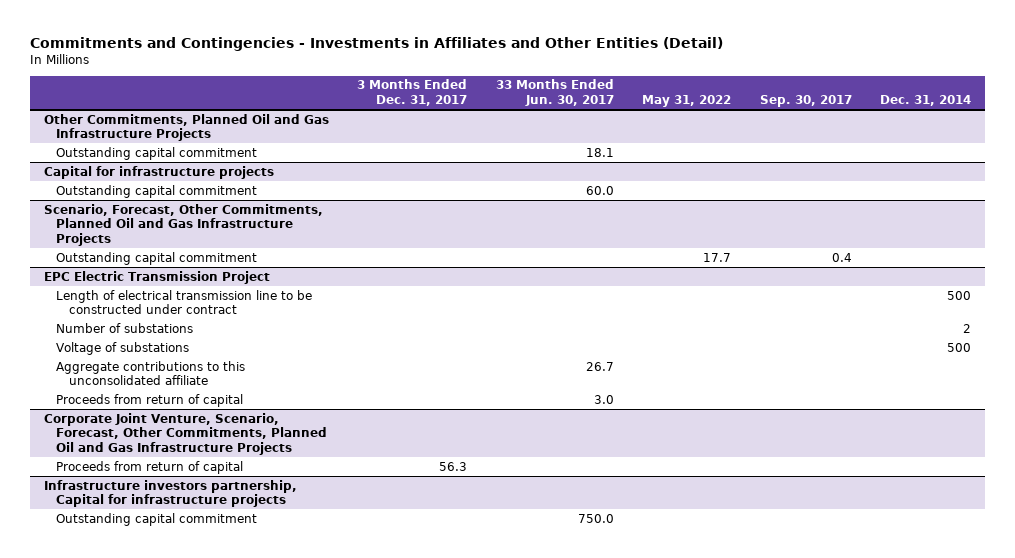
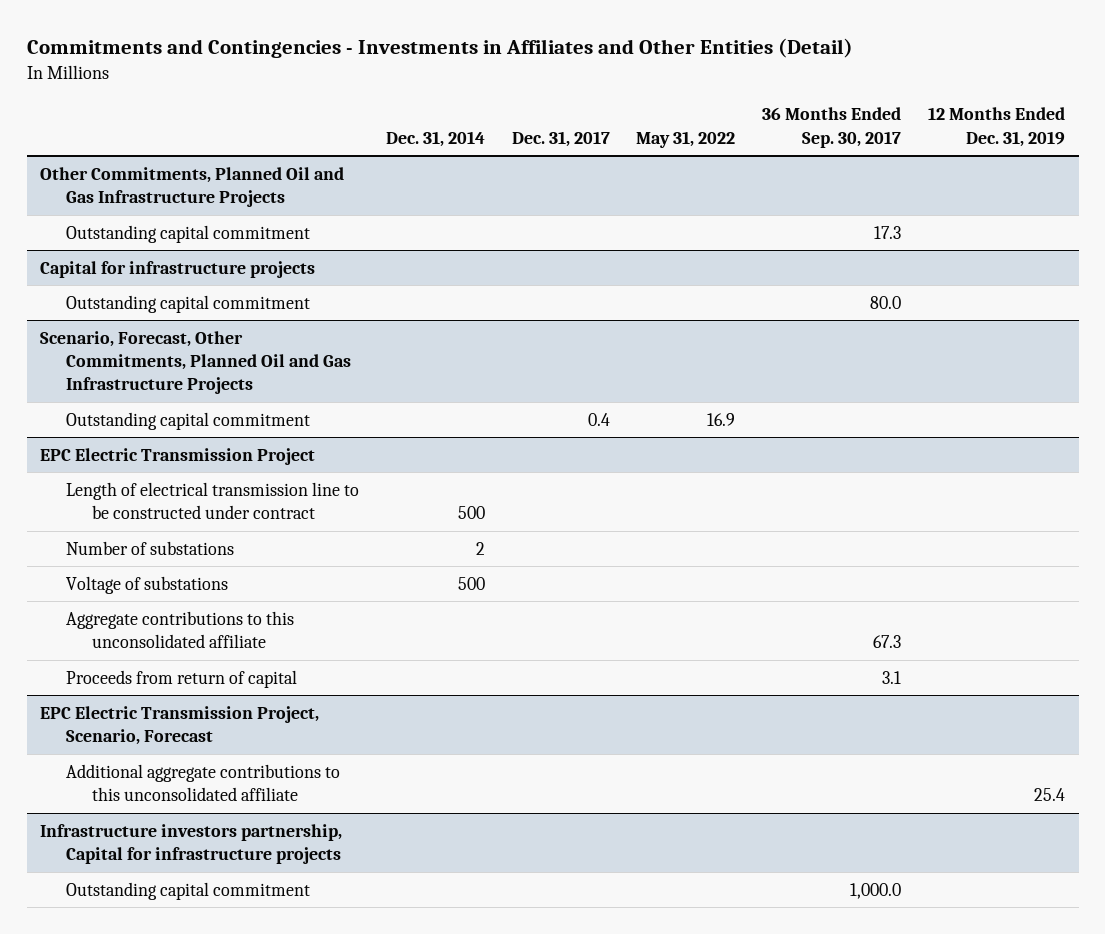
[357,79,468,107] 3 Months Ended Dec. 31, 2017 -> none
[495,79,614,107] 33 Months Ended Jun. 30, 2017 -> none
[759,95,852,108] Sep. 30, 2017 -> none
none -> [511,130,610,147] Dec. 31, 2017
none -> [762,107,902,148] 36 Months Ended Sep. 30, 2017
none -> [928,107,1066,147] 12 Months Ended Dec. 31, 2019
[703,252,732,262] 17.7 -> [707,412,736,426] 16.9
[43,412,328,456] Corporate Joint Venture, Scenario, Forecast, Other Commitments, Planned Oil and Gas Infrastructure Projects -> none
[56,460,244,474] Proceeds from return of capital -> none
none -> [40,705,320,745] EPC Electric Transmission Project, Scenario, Forecast
none -> [65,763,340,801] Additional aggregate contributions to this unconsolidated affiliate

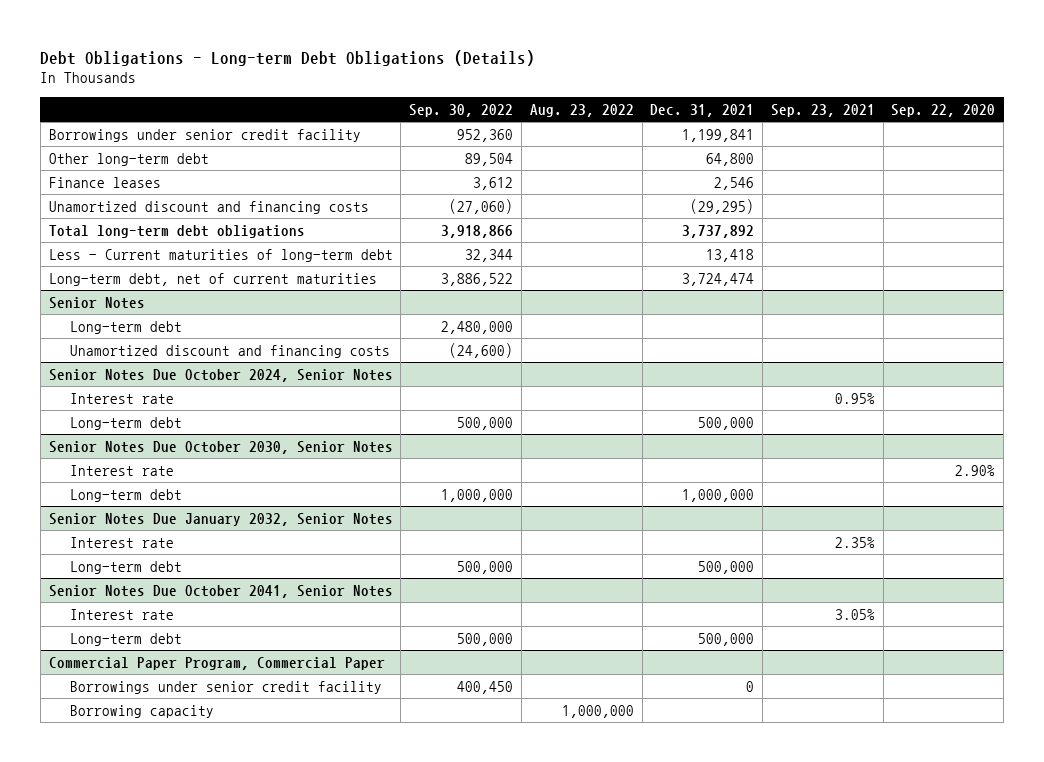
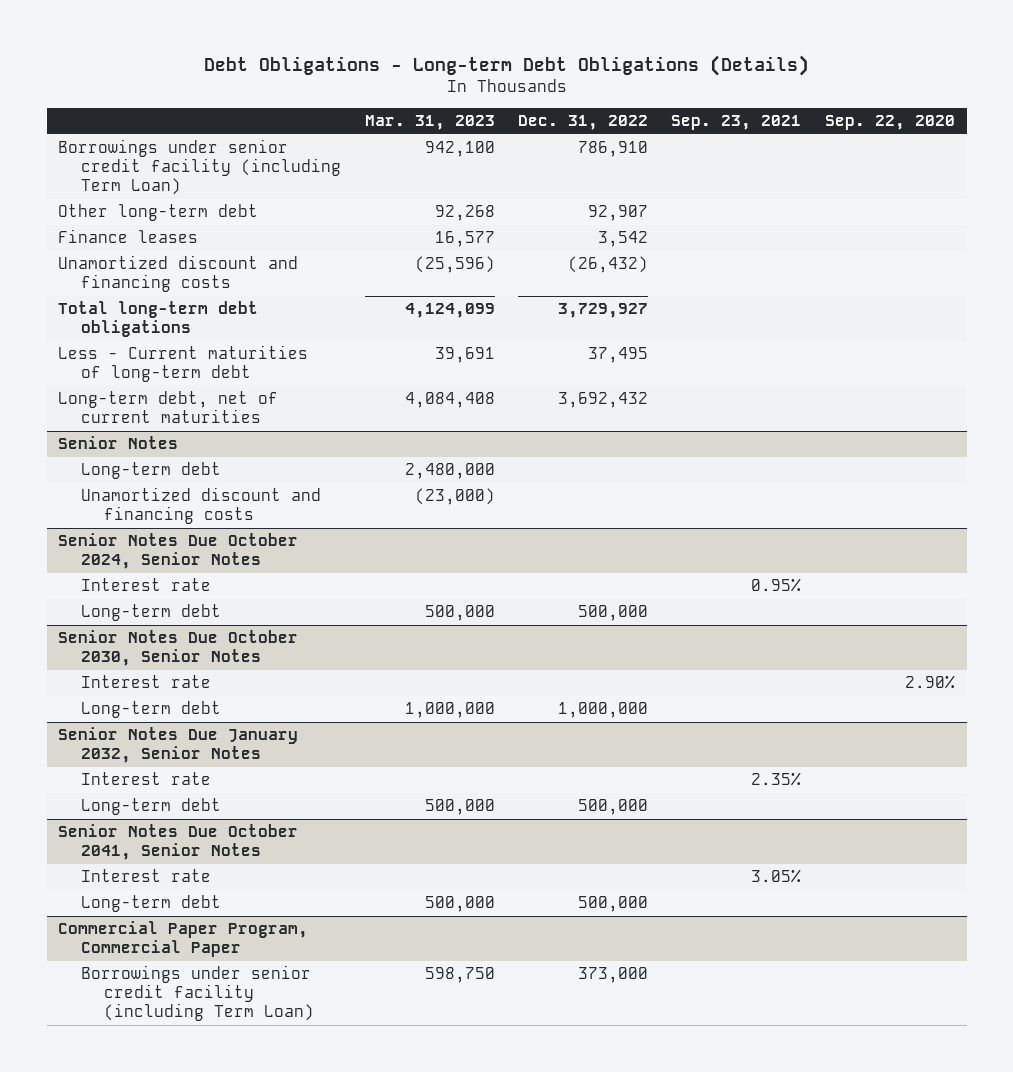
[409,103,514,117] Sep. 30, 2022 -> none
[529,103,634,117] Aug. 23, 2022 -> none
[650,103,755,117] Dec. 31, 2021 -> none
none -> [364,115,495,131] Mar. 31, 2023
none -> [518,115,649,131] Dec. 31, 2022
[48,128,361,142] Borrowings under senior credit facility -> [58,139,342,196] Borrowings under senior credit facility (including Term Loan)
[70,704,215,718] Borrowing capacity -> none
[70,680,383,694] Borrowings under senior credit facility -> [81,965,315,1022] Borrowings under senior credit facility (including Term Loan)

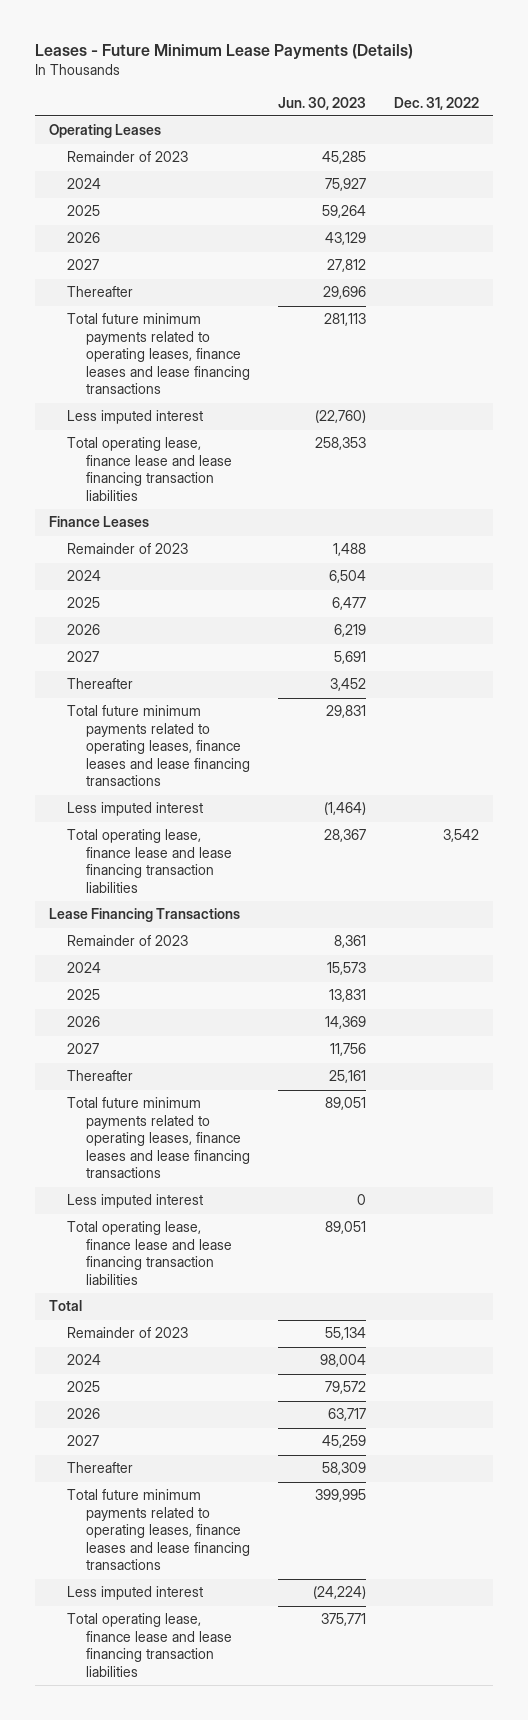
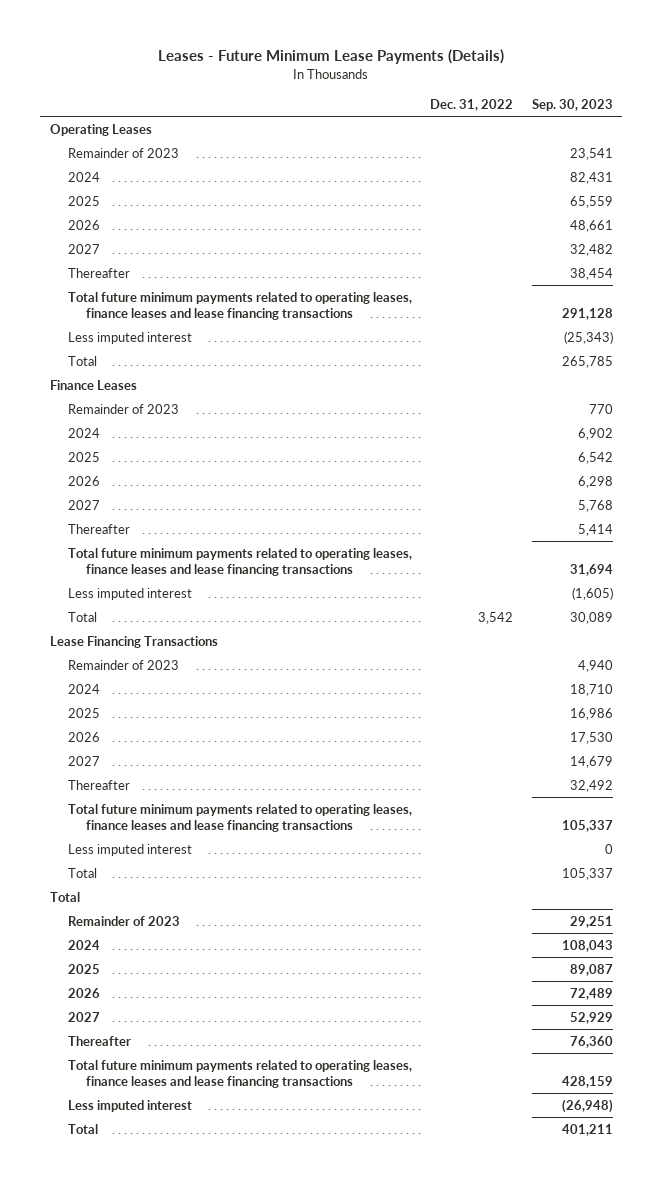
[277,96,366,110] Jun. 30, 2023 -> none
none -> [531,98,613,111] Sep. 30, 2023
[67,437,232,501] Total operating lease, finance lease and lease financing transaction liabilities -> [67,355,97,366] Total
[67,829,232,893] Total operating lease, finance lease and lease financing transaction liabilities -> [67,611,97,622] Total
[67,1221,232,1285] Total operating lease, finance lease and lease financing transaction liabilities -> none
none -> [49,891,80,902] Total
[67,1613,232,1677] Total operating lease, finance lease and lease financing transaction liabilities -> [67,1123,98,1134] Total

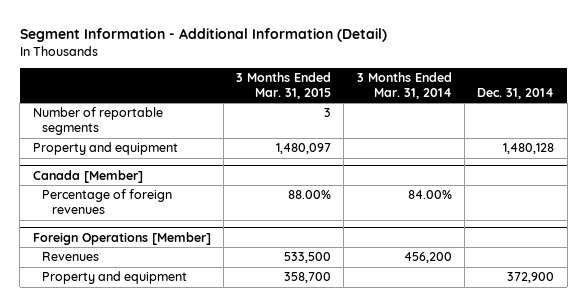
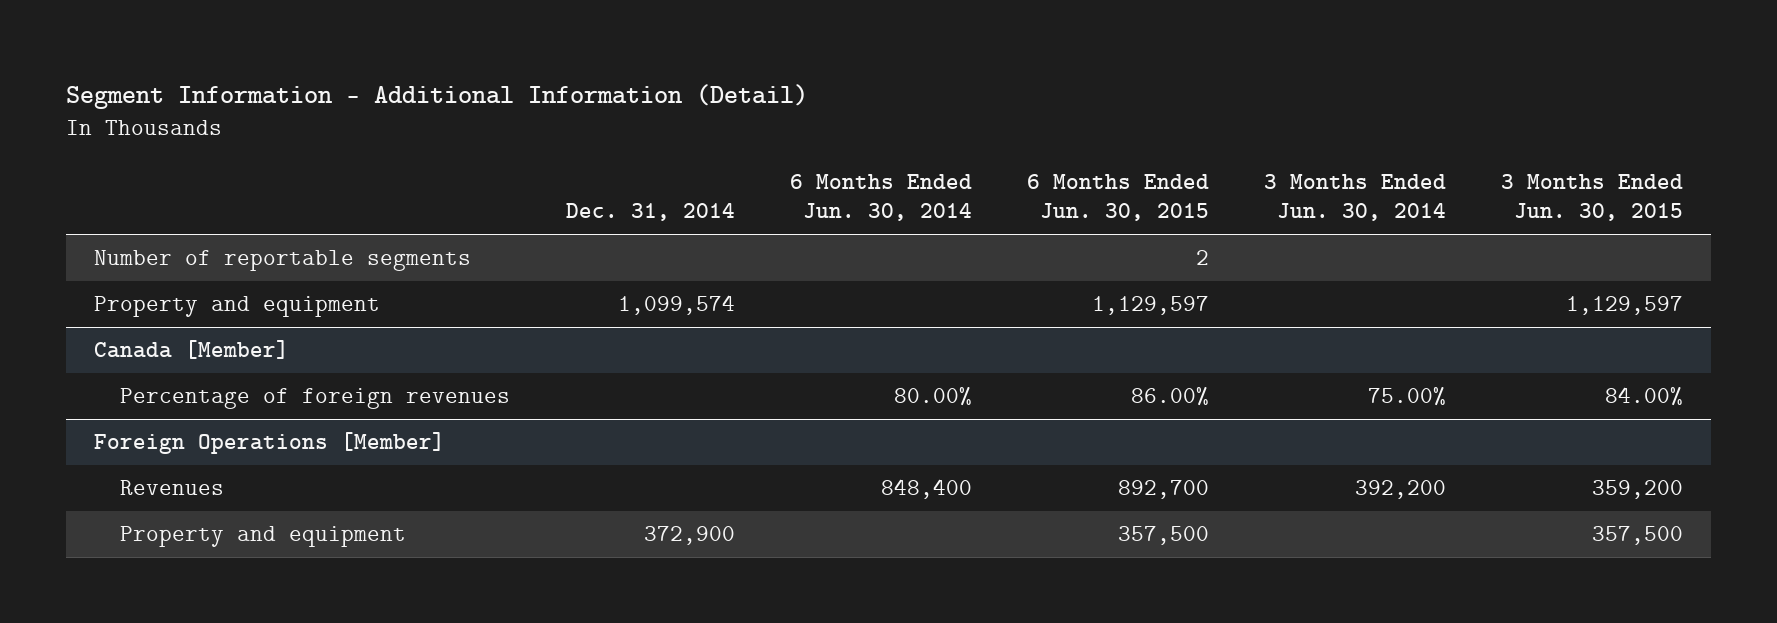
[236,72,332,99] 3 Months Ended Mar. 31, 2015 -> none
[356,72,452,99] 3 Months Ended Mar. 31, 2014 -> none
none -> [789,173,972,222] 6 Months Ended Jun. 30, 2014
none -> [1026,173,1209,222] 6 Months Ended Jun. 30, 2015
none -> [1264,173,1447,222] 3 Months Ended Jun. 30, 2014
none -> [1501,173,1684,222] 3 Months Ended Jun. 30, 2015
[503,143,555,155] 1,480,128 -> [617,295,735,316] 1,099,574

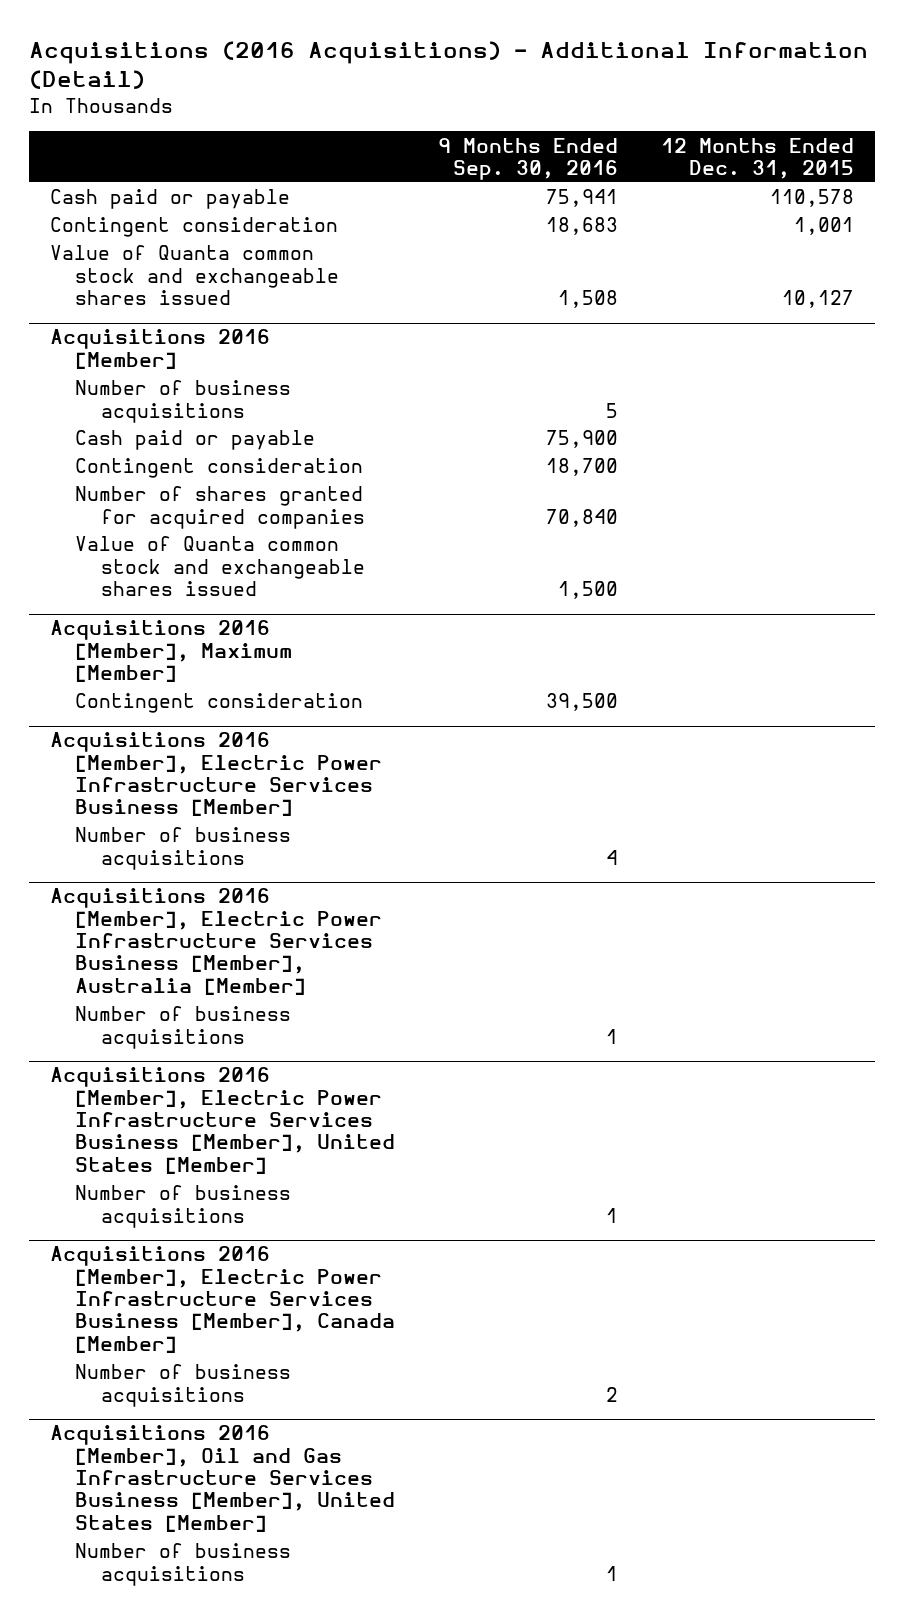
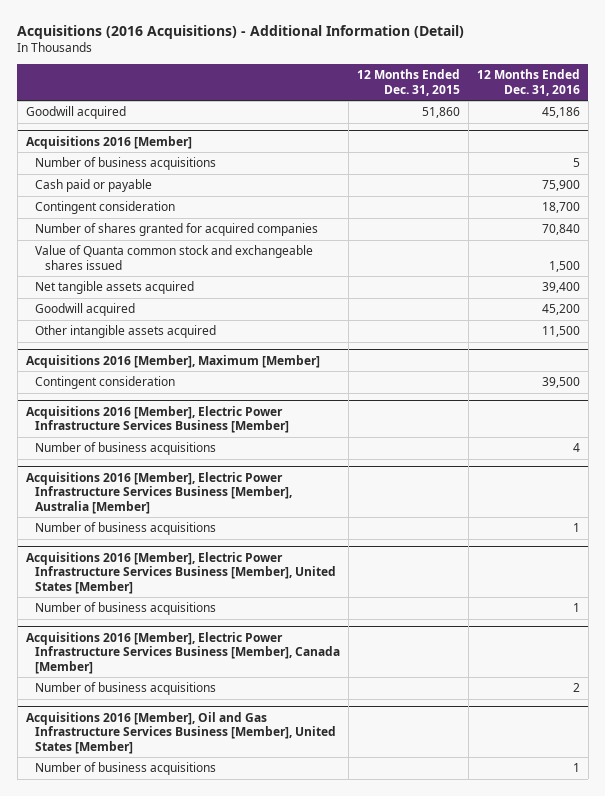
[437,137,618,180] 9 Months Ended Sep. 30, 2016 -> none
none -> [476,69,580,96] 12 Months Ended Dec. 31, 2016
[49,189,290,210] Cash paid or payable -> none
[49,217,338,238] Contingent consideration -> none
[49,245,340,305] Value of Quanta common stock and exchangeable shares issued -> none
none -> [25,106,126,120] Goodwill acquired
none -> [35,281,195,295] Net tangible assets acquired
none -> [35,303,136,317] Goodwill acquired
none -> [35,325,217,339] Other intangible assets acquired

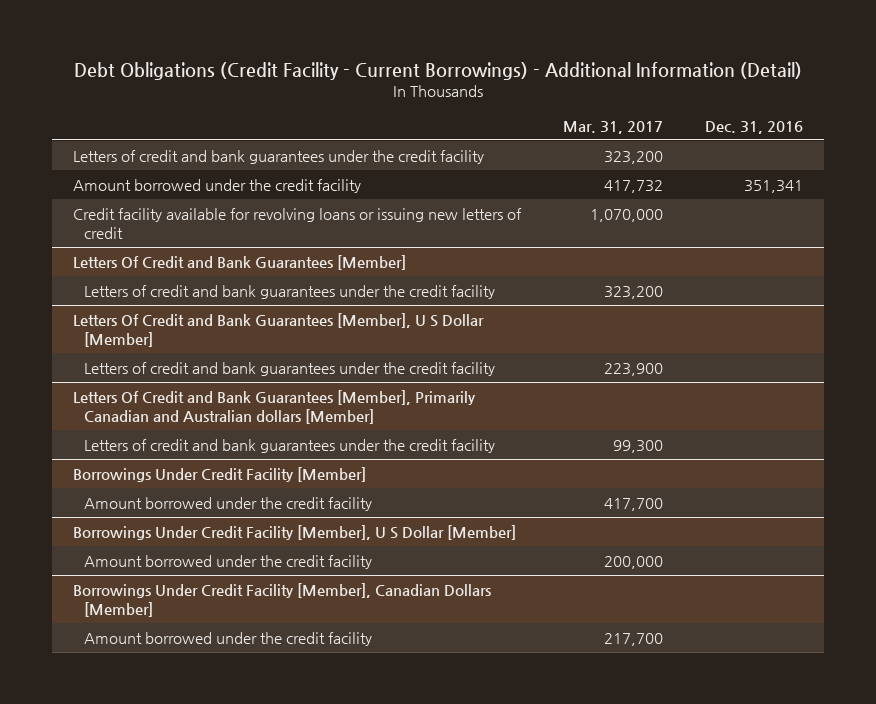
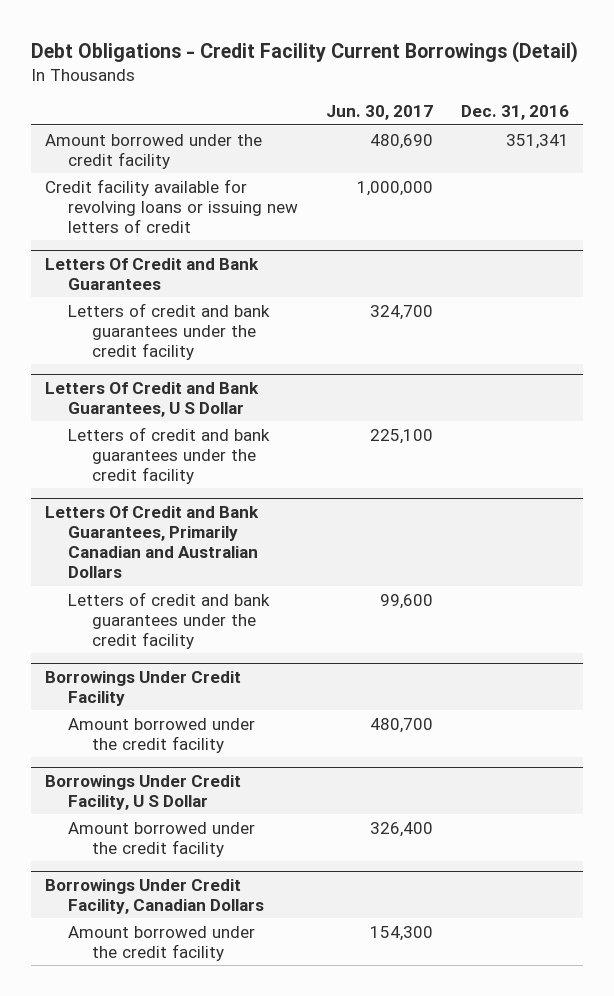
[74,61,803,80] Debt Obligations (Credit Facility - Current Borrowings) - Additional Information (Detail) -> [31,40,579,63] Debt Obligations - Credit Facility Current Borrowings (Detail)
[563,120,664,134] Mar. 31, 2017 -> none
none -> [326,105,434,121] Jun. 30, 2017
[73,149,485,164] Letters of credit and bank guarantees under the credit facility -> none
[73,254,407,270] Letters Of Credit and Bank Guarantees [Member] -> [45,257,260,290] Letters Of Credit and Bank Guarantees
[73,312,485,347] Letters Of Credit and Bank Guarantees [Member], U S Dollar [Member] -> [45,381,260,417] Letters Of Credit and Bank Guarantees, U S Dollar
[73,389,477,424] Letters Of Credit and Bank Guarantees [Member], Primarily Canadian and Australian dollars [Member] -> [45,505,260,579] Letters Of Credit and Bank Guarantees, Primarily Canadian and Australian Dollars
[73,466,367,482] Borrowings Under Credit Facility [Member] -> [45,670,242,706] Borrowings Under Credit Facility
[73,524,517,540] Borrowings Under Credit Facility [Member], U S Dollar [Member] -> [45,774,242,810] Borrowings Under Credit Facility, U S Dollar
[73,582,492,617] Borrowings Under Credit Facility [Member], Canadian Dollars [Member] -> [45,878,265,914] Borrowings Under Credit Facility, Canadian Dollars

